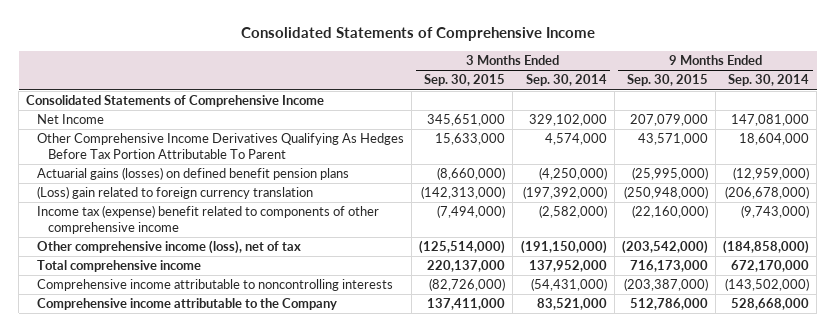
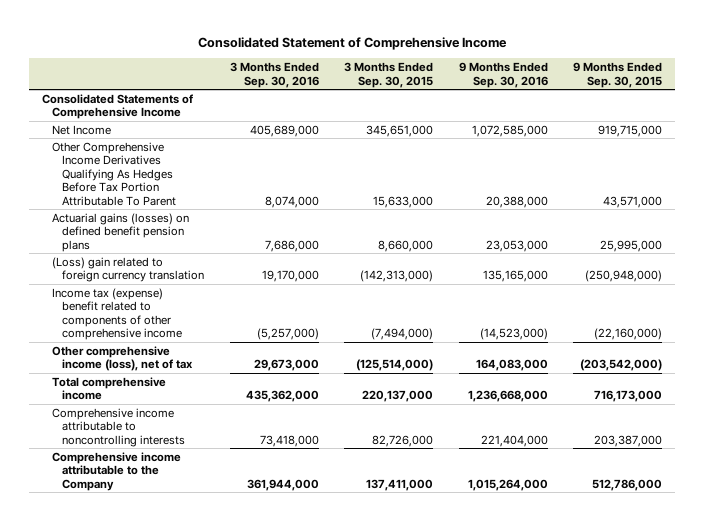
[240,27,595,42] Consolidated Statements of Comprehensive Income -> [198,37,508,51] Consolidated Statement of Comprehensive Income
[525,74,607,87] Sep. 30, 2014 -> none
[728,74,810,87] Sep. 30, 2014 -> none
none -> [229,62,319,88] 3 Months Ended Sep. 30, 2016
none -> [458,62,548,88] 9 Months Ended Sep. 30, 2016
[629,114,708,127] 207,079,000 -> [598,124,663,137] 919,715,000
[437,167,506,181] (8,660,000) -> [378,239,434,252] 8,660,000
[631,167,708,181] (25,995,000) -> [600,239,663,252] 25,995,000
[429,278,506,292] (82,726,000) -> [372,434,434,447] 82,726,000
[623,278,708,292] (203,387,000) -> [594,434,663,447] 203,387,000

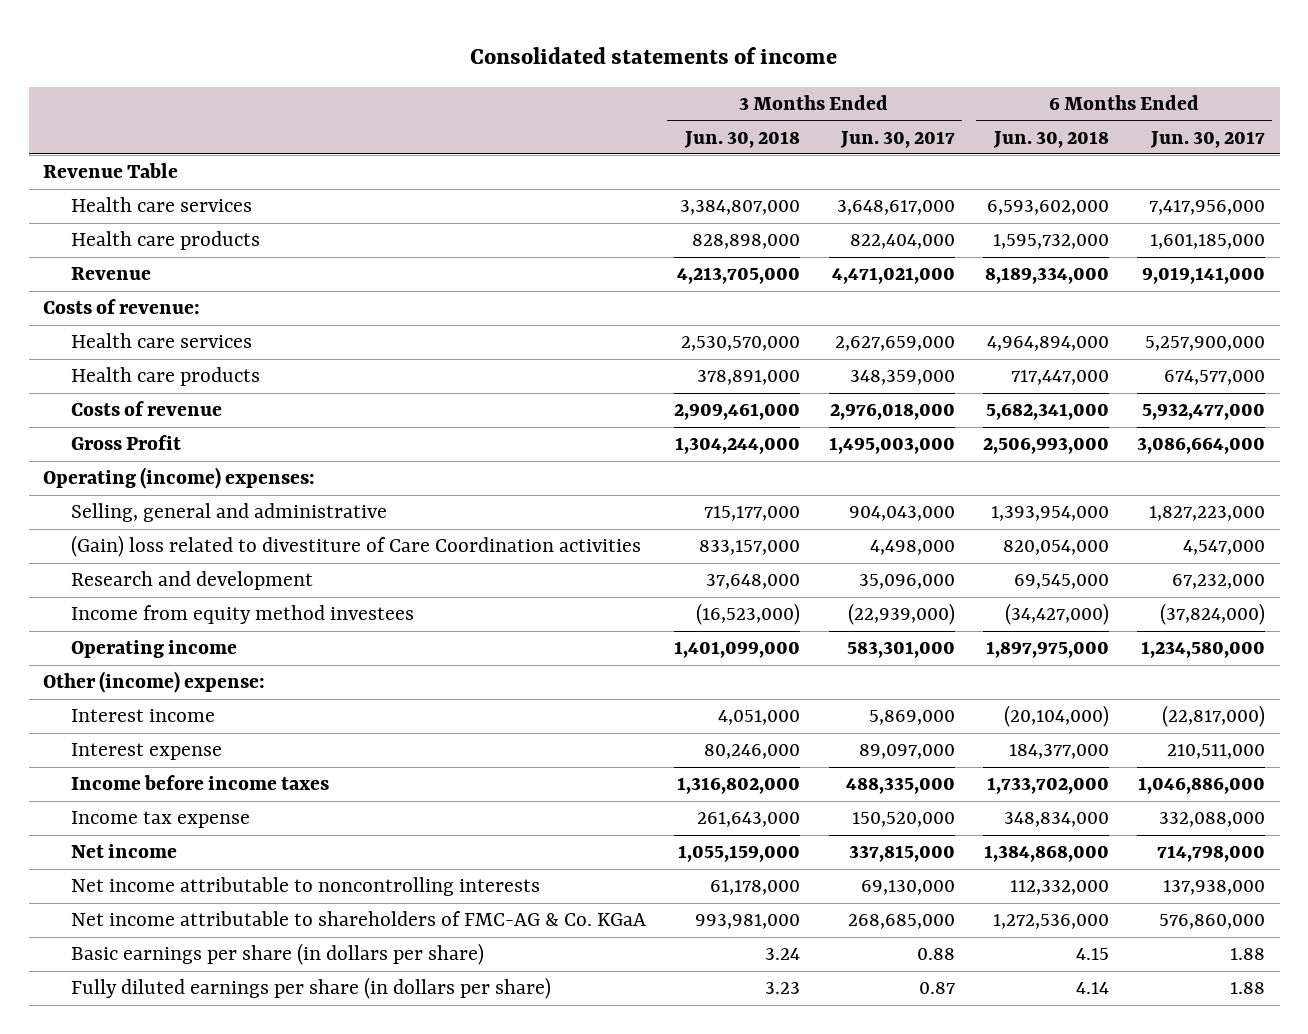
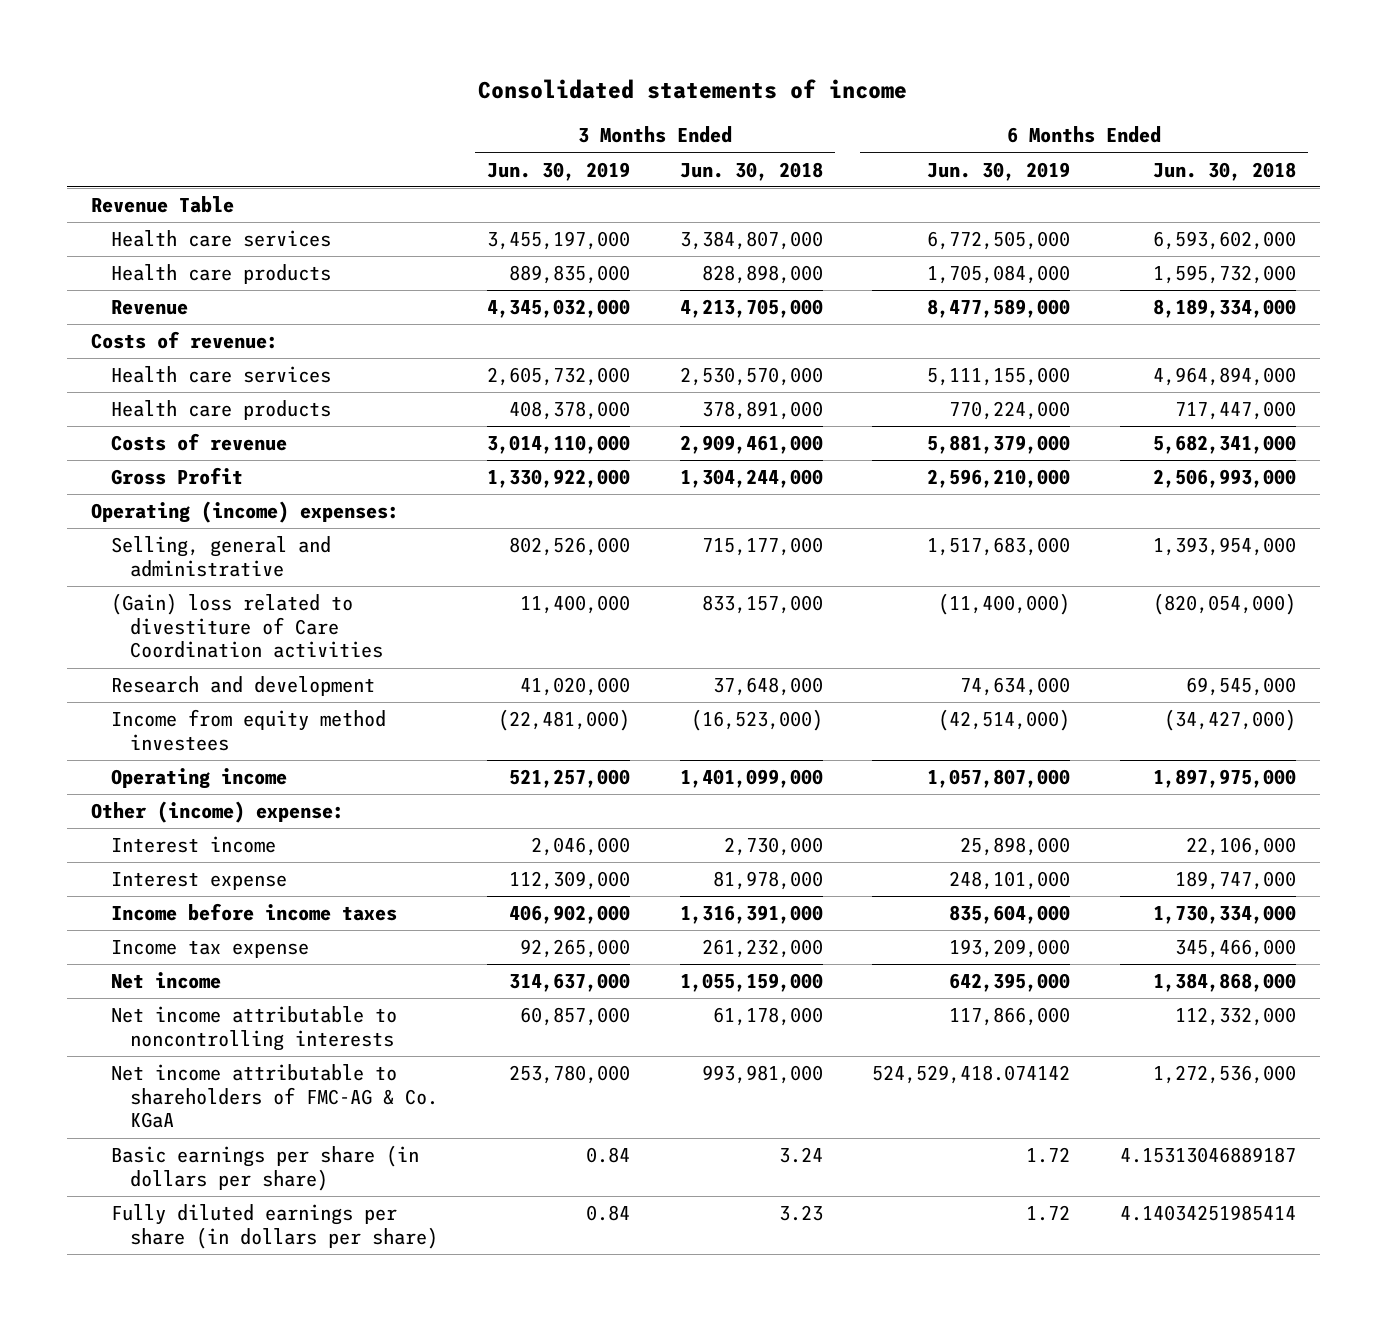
[839,130,955,148] Jun. 30, 2017 -> none
[1150,130,1266,148] Jun. 30, 2017 -> none
none -> [487,161,631,181] Jun. 30, 2019
none -> [927,161,1071,181] Jun. 30, 2019
[1002,540,1109,556] 820,054,000 -> [1152,593,1296,616] (820,054,000)
[718,710,801,726] 4,051,000 -> [723,837,823,857] 2,730,000
[1003,705,1109,728] (20,104,000) -> [1185,837,1296,857] 22,106,000
[704,744,801,760] 80,246,000 -> [712,871,823,891] 81,978,000
[1008,744,1109,760] 184,377,000 -> [1174,871,1296,891] 189,747,000
[677,777,801,795] 1,316,802,000 -> [679,905,823,925] 1,316,391,000
[986,777,1109,795] 1,733,702,000 -> [1152,905,1296,925] 1,730,334,000
[697,812,801,828] 261,643,000 -> [701,939,823,959] 261,232,000
[1003,812,1109,828] 348,834,000 -> [1174,939,1296,959] 345,466,000
[1075,948,1109,961] 4.15 -> [1119,1147,1296,1164] 4.15313046889187
[1075,982,1109,995] 4.14 -> [1119,1205,1296,1222] 4.14034251985414

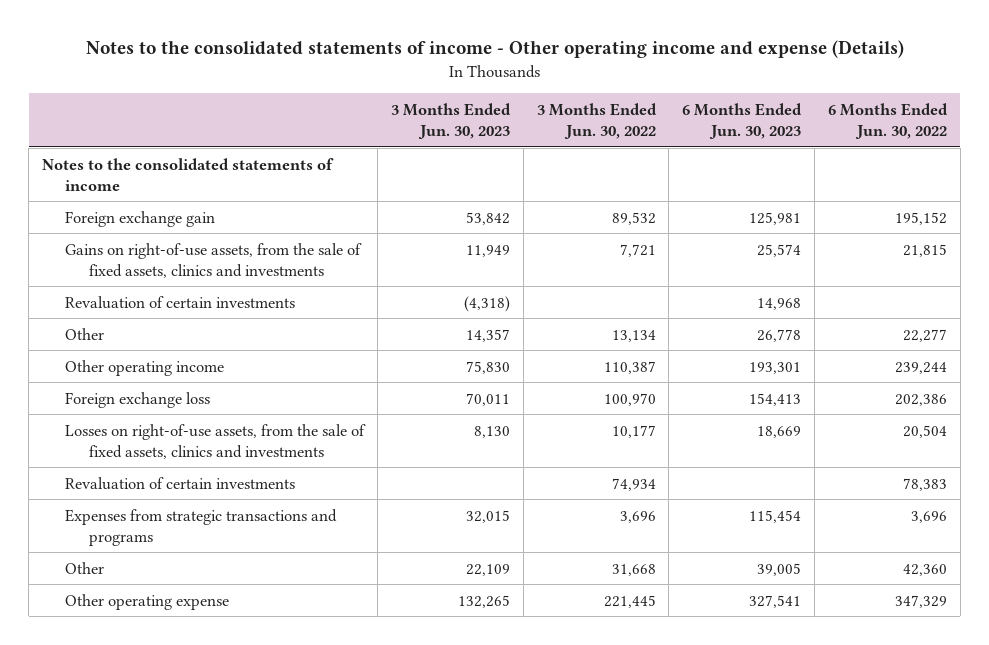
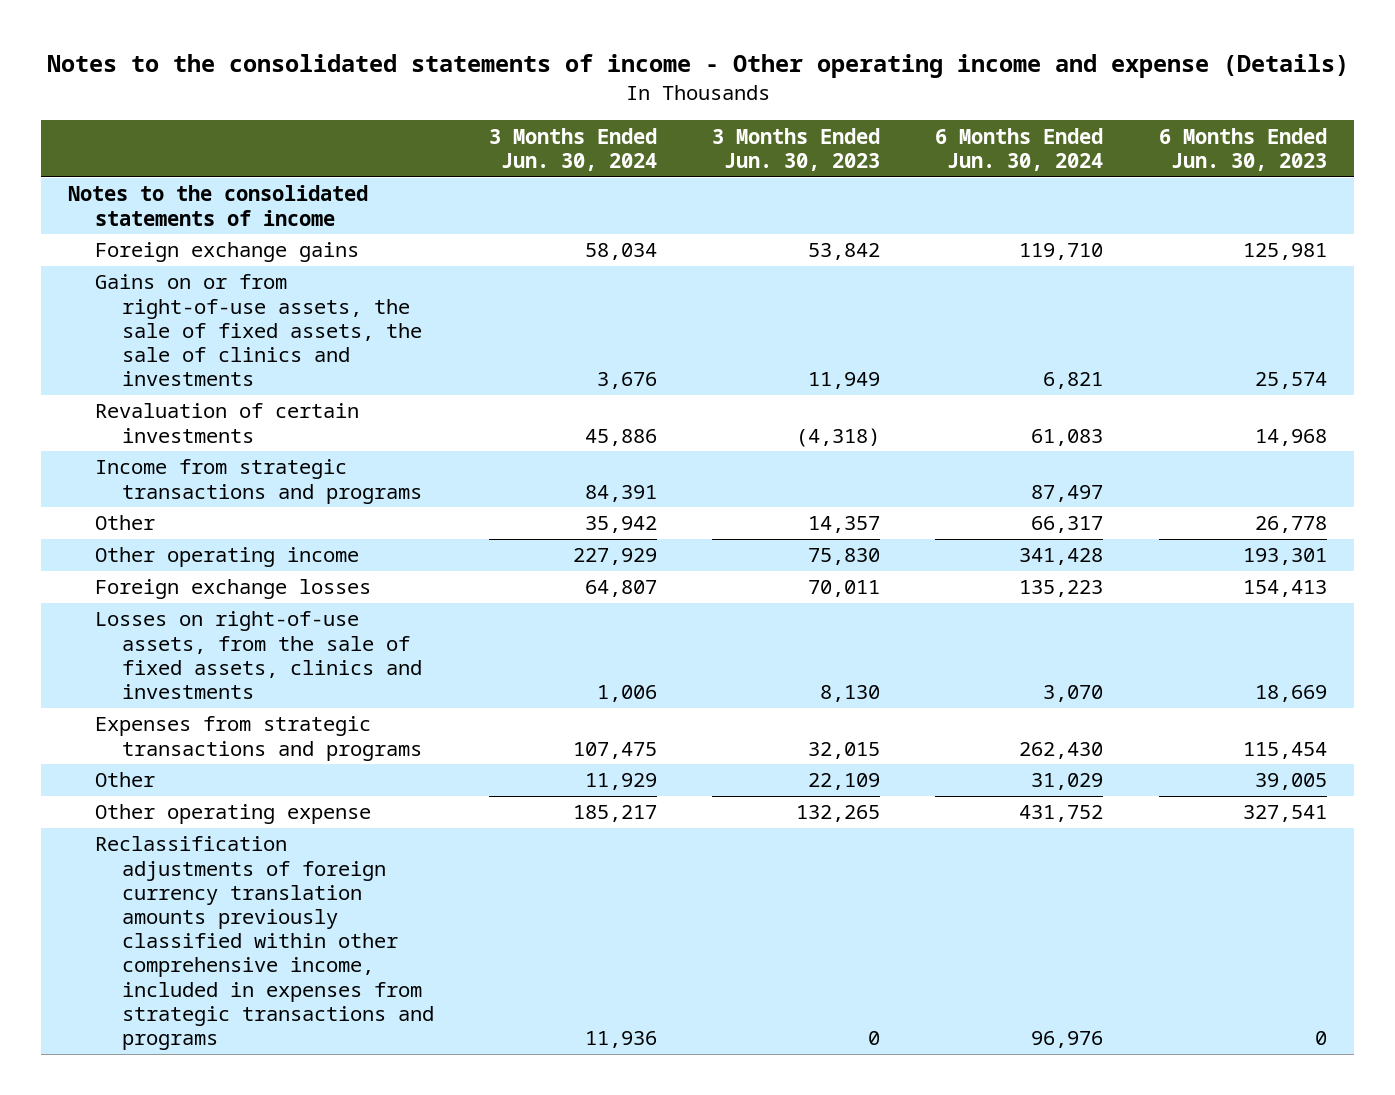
[536,102,657,139] 3 Months Ended Jun. 30, 2022 -> none
[827,102,948,139] 6 Months Ended Jun. 30, 2022 -> none
none -> [489,127,658,171] 3 Months Ended Jun. 30, 2024
none -> [935,127,1104,171] 6 Months Ended Jun. 30, 2024
[65,210,216,227] Foreign exchange gain -> [95,242,360,263] Foreign exchange gains
[65,242,363,278] Gains on right-of-use assets, from the sale of fixed assets, clinics and investments -> [95,274,422,387] Gains on or from right-of-use assets, the sale of fixed assets, the sale of clinics and investments
none -> [95,459,422,504] Income from strategic transactions and programs
[65,391,211,408] Foreign exchange loss -> [95,579,372,600] Foreign exchange losses
[65,476,296,490] Revaluation of certain investments -> none
none -> [95,836,434,1051] Reclassification adjustments of foreign currency translation amounts previously classified within other comprehensive income, included in expenses from strategic transactions and programs

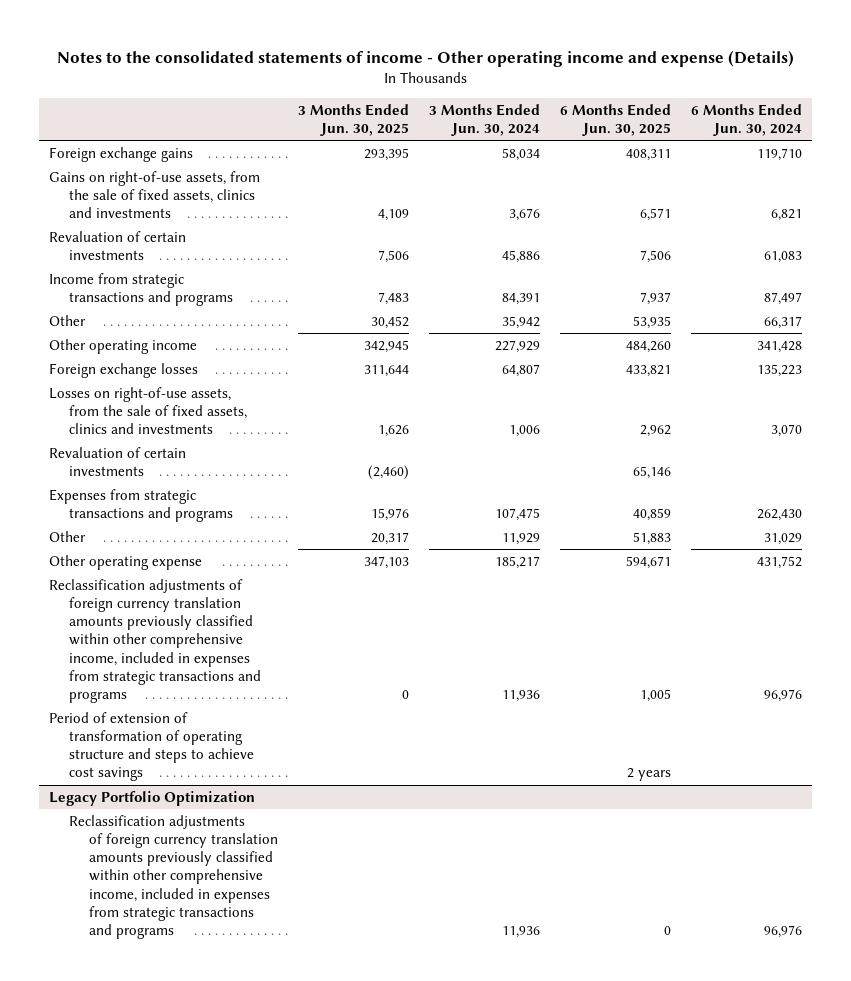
[712,127,881,171] 3 Months Ended Jun. 30, 2023 -> none
[1158,127,1327,171] 6 Months Ended Jun. 30, 2023 -> none
none -> [297,103,409,136] 3 Months Ended Jun. 30, 2025
none -> [559,103,671,136] 6 Months Ended Jun. 30, 2025
[68,185,369,226] Notes to the consolidated statements of income -> none
[95,274,422,387] Gains on or from right-of-use assets, the sale of fixed assets, the sale of clinics and investments -> [49,170,261,219] Gains on right-of-use assets, from the sale of fixed assets, clinics and investments
none -> [49,446,187,477] Revaluation of certain investments
none -> [49,711,255,782] Period of extension of transformation of operating structure and steps to achieve cost savings
none -> [49,790,256,806] Legacy Portfolio Optimization
none -> [69,814,278,939] Reclassification adjustments of foreign currency translation amounts previously classified within other comprehensive income, included in expenses from strategic transactions and programs

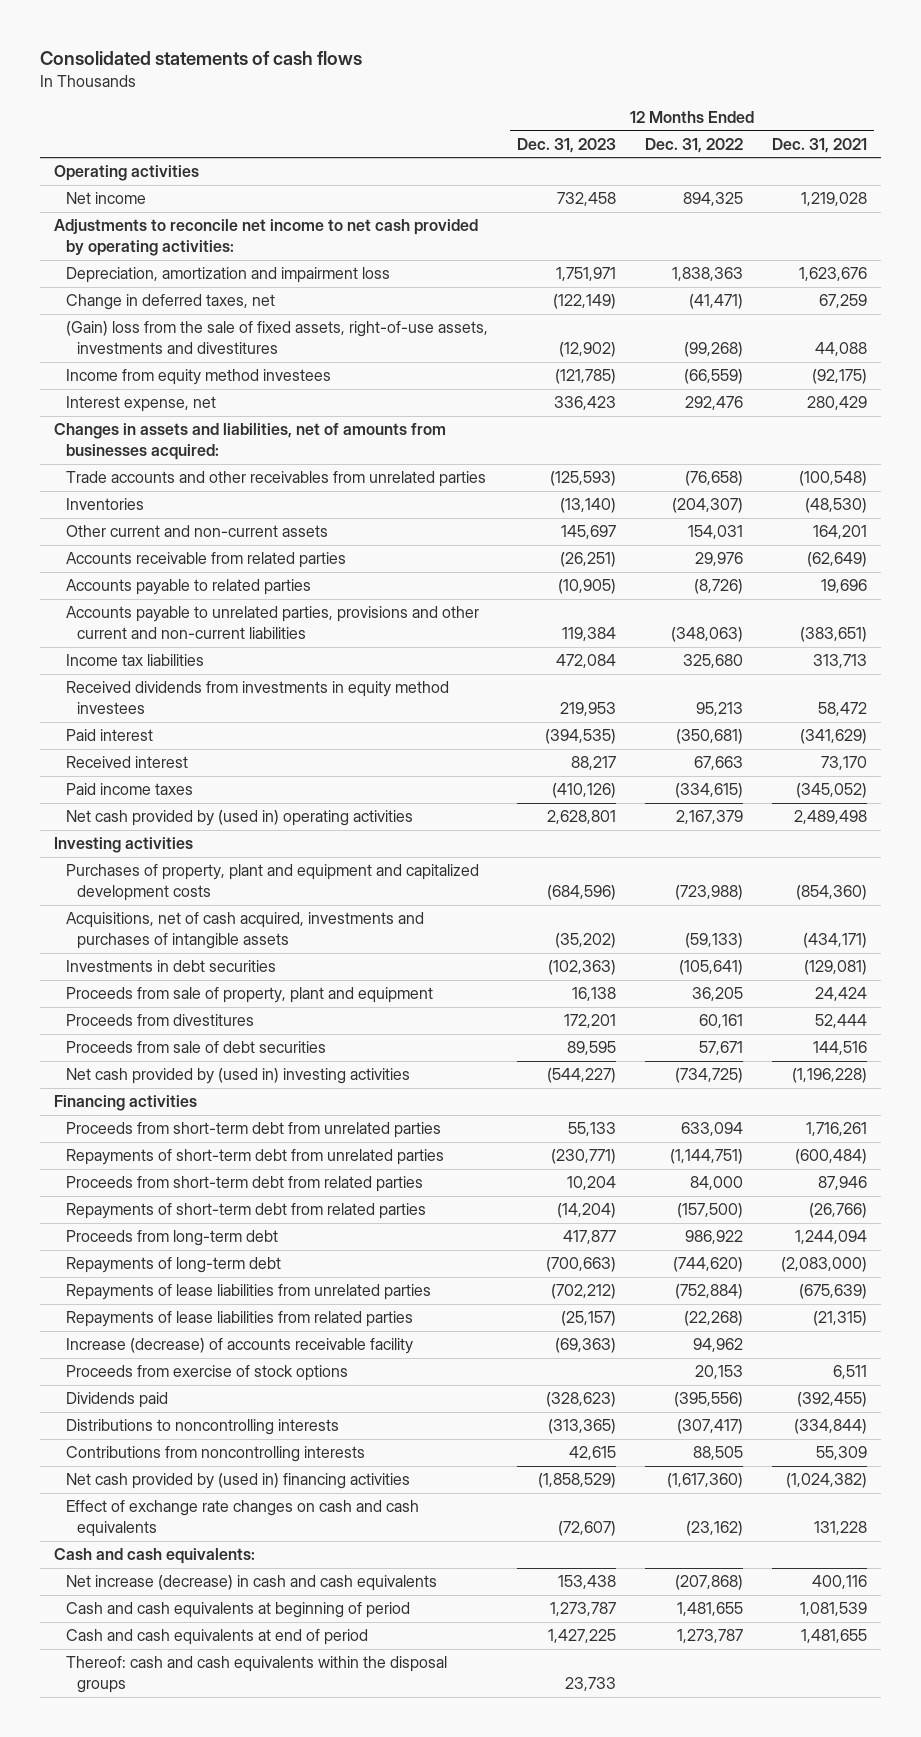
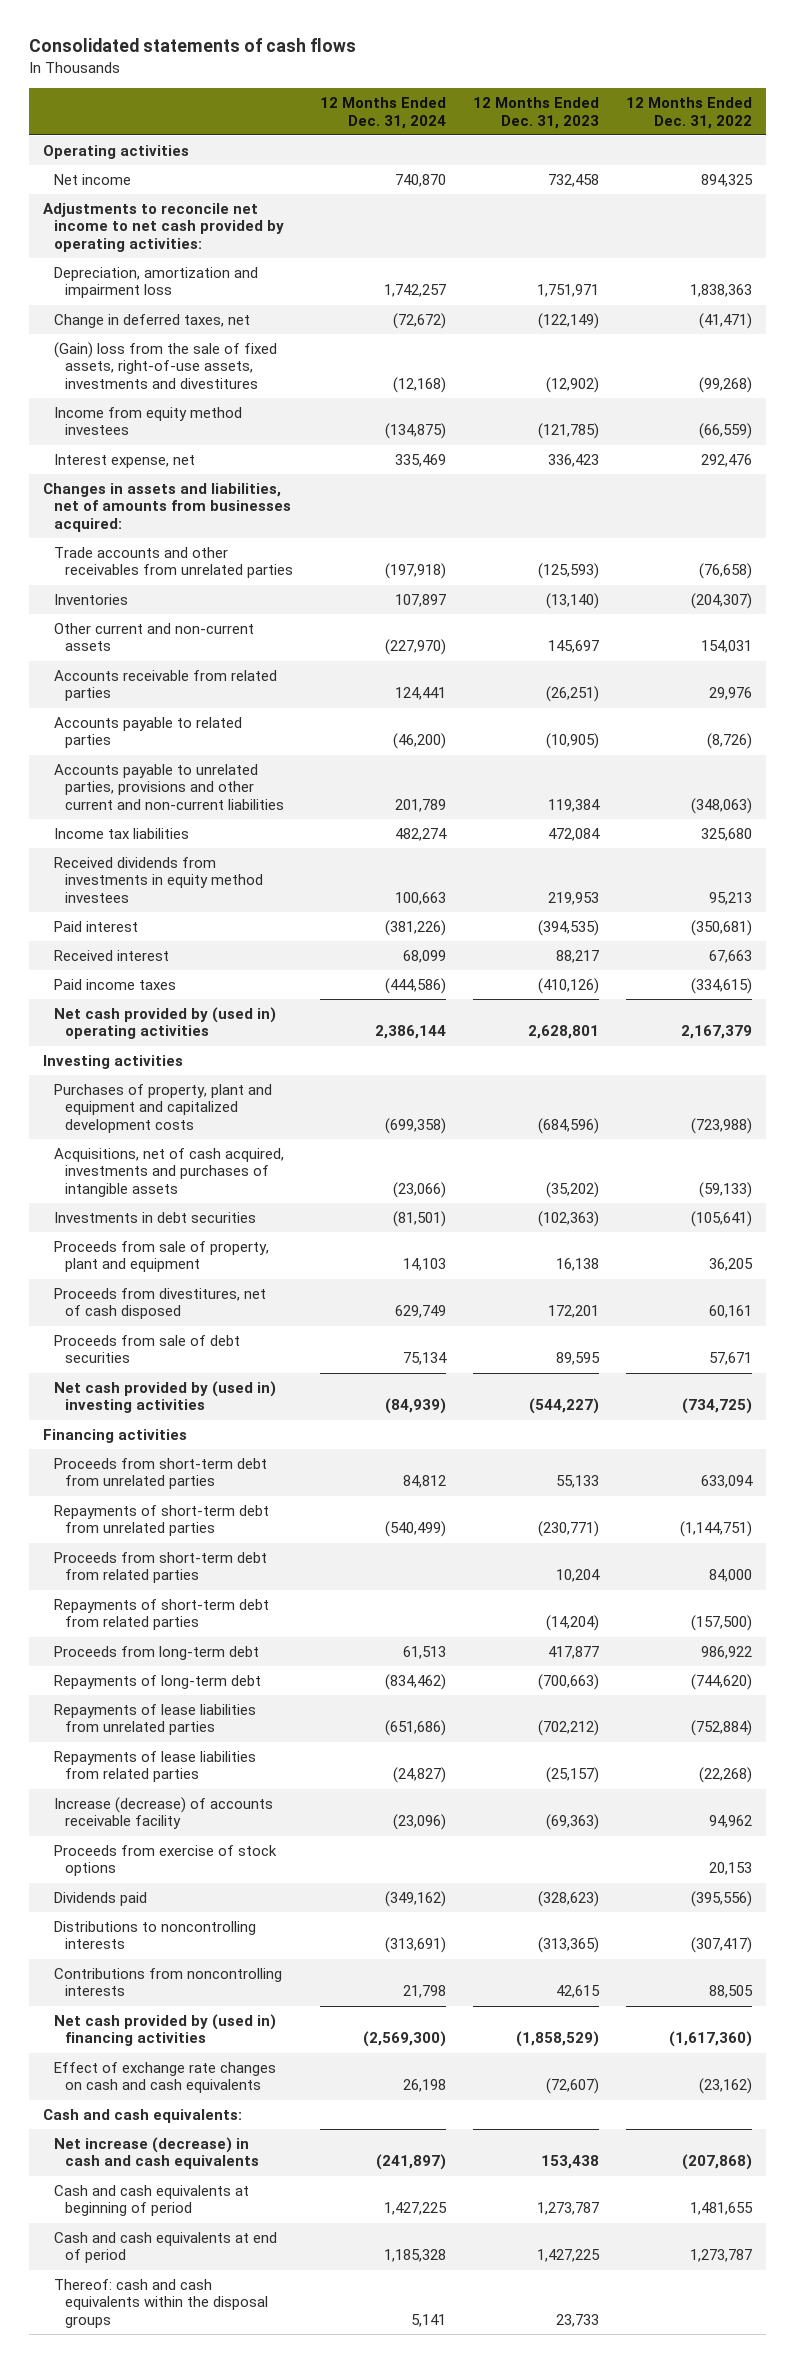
[771,137,867,153] Dec. 31, 2021 -> none
none -> [319,97,446,129] 12 Months Ended Dec. 31, 2024
[65,1014,254,1027] Proceeds from divestitures -> [53,1287,266,1320] Proceeds from divestitures, net of cash disposed

